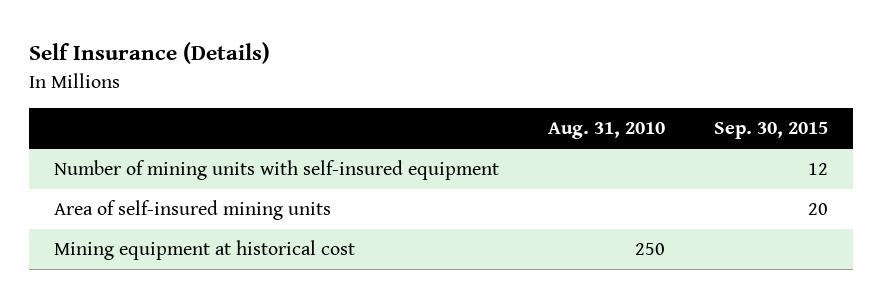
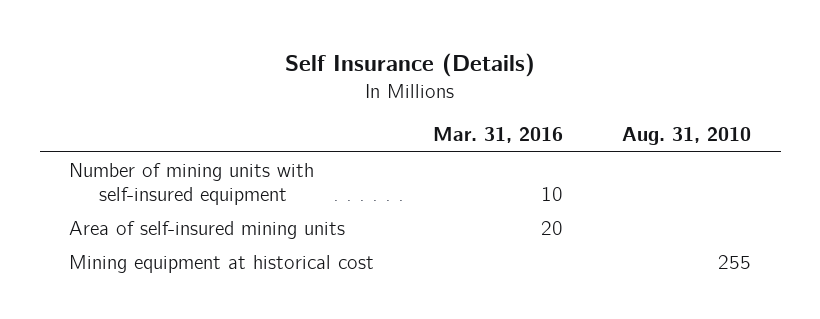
[713,122,828,140] Sep. 30, 2015 -> none
none -> [433,127,564,144] Mar. 31, 2016
[634,243,665,256] 250 -> [718,255,752,270] 255

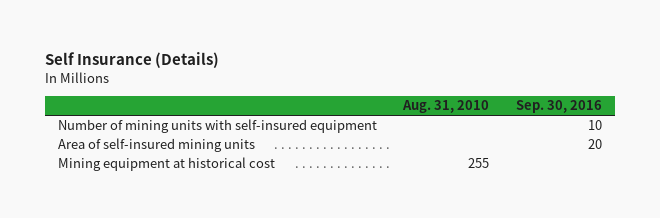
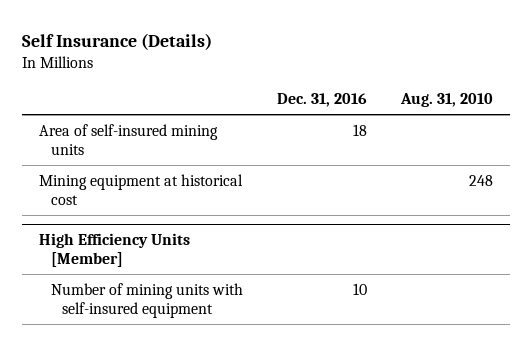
[515,100,602,114] Sep. 30, 2016 -> none
none -> [276,93,367,108] Dec. 31, 2016
[58,119,378,134] Number of mining units with self-insured equipment -> none
[468,158,490,169] 255 -> [468,174,493,186] 248
none -> [39,233,191,268] High Efficiency Units [Member]
none -> [50,282,243,318] Number of mining units with self-insured equipment

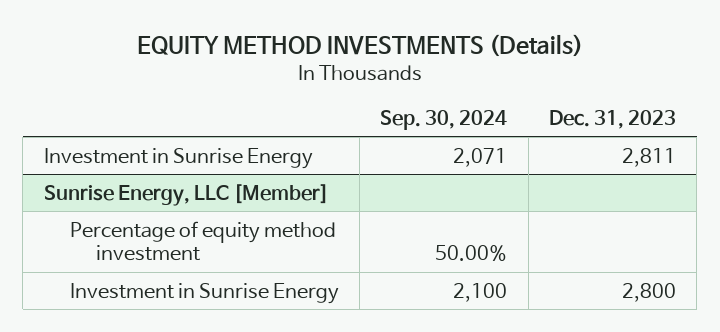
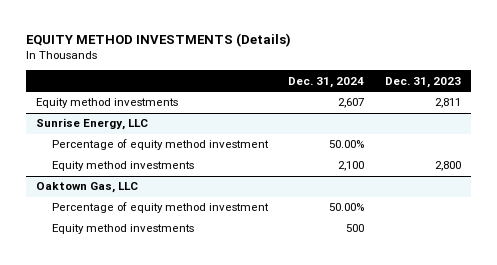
[380,109,508,130] Sep. 30, 2024 -> none
none -> [288,76,365,88] Dec. 31, 2024
[43,147,313,169] Investment in Sunrise Energy -> [36,98,179,109] Equity method investments
[43,183,329,206] Sunrise Energy, LLC [Member] -> [36,118,149,131] Sunrise Energy, LLC
[69,282,339,304] Investment in Sunrise Energy -> [51,161,194,172] Equity method investments
none -> [36,182,139,194] Oaktown Gas, LLC
none -> [51,202,269,214] Percentage of equity method investment
none -> [51,224,194,235] Equity method investments

